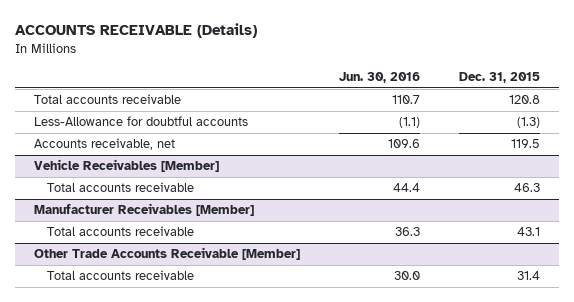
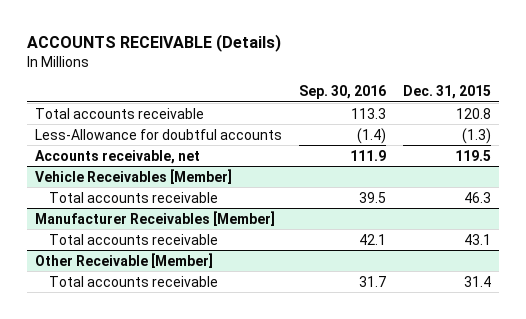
[338,72,420,84] Jun. 30, 2016 -> none
none -> [298,85,386,100] Sep. 30, 2016
[34,247,301,261] Other Trade Accounts Receivable [Member] -> [35,252,214,268] Other Receivable [Member]

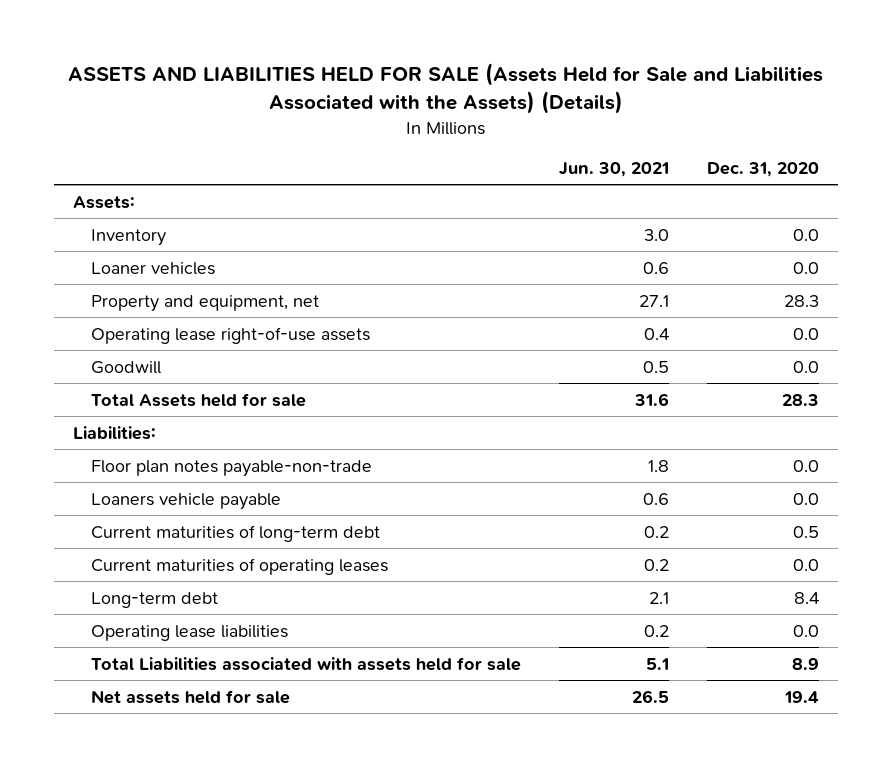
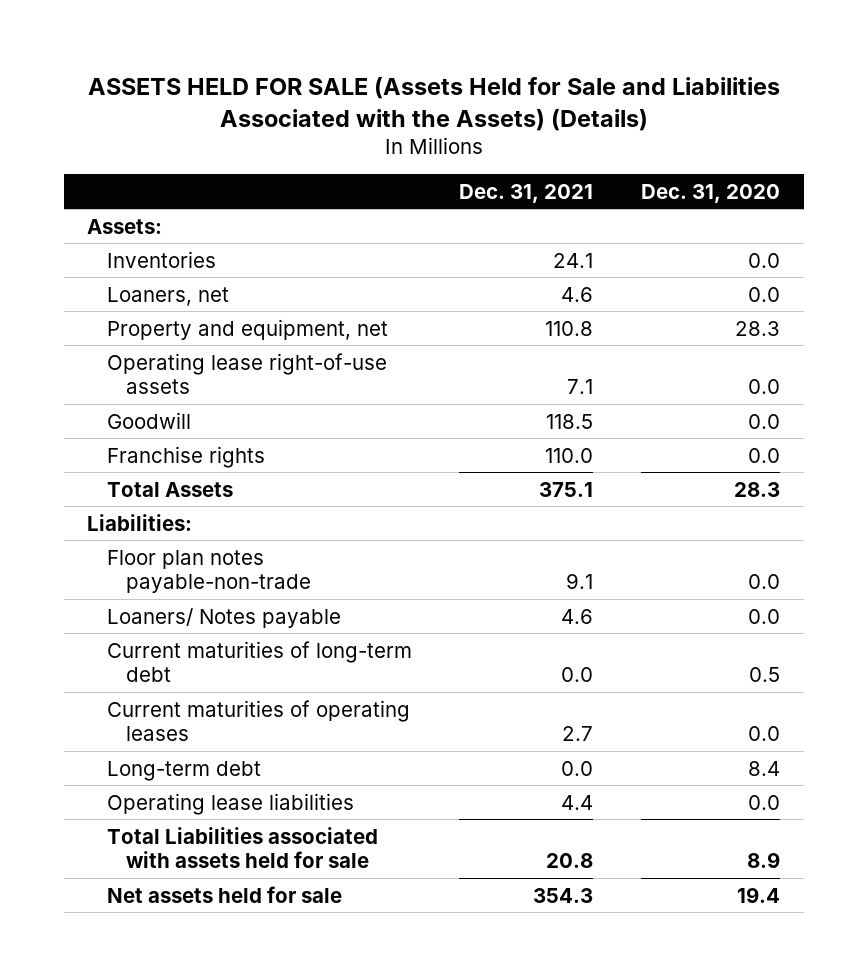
[68,63,824,115] ASSETS AND LIABILITIES HELD FOR SALE (Assets Held for Sale and Liabilities Associated with the Assets) (Details) -> [87,77,780,131] ASSETS HELD FOR SALE (Assets Held for Sale and Liabilities Associated with the Assets) (Details)
[559,161,670,177] Jun. 30, 2021 -> none
none -> [459,183,594,203] Dec. 31, 2021
[90,228,166,246] Inventory -> [106,250,216,268] Inventories
[90,261,215,275] Loaner vehicles -> [106,286,229,306] Loaners, net
none -> [106,445,265,468] Franchise rights
[90,392,306,407] Total Assets held for sale -> [106,481,233,497] Total Assets
[90,492,281,510] Loaners vehicle payable -> [106,607,341,628] Loaners/ Notes payable

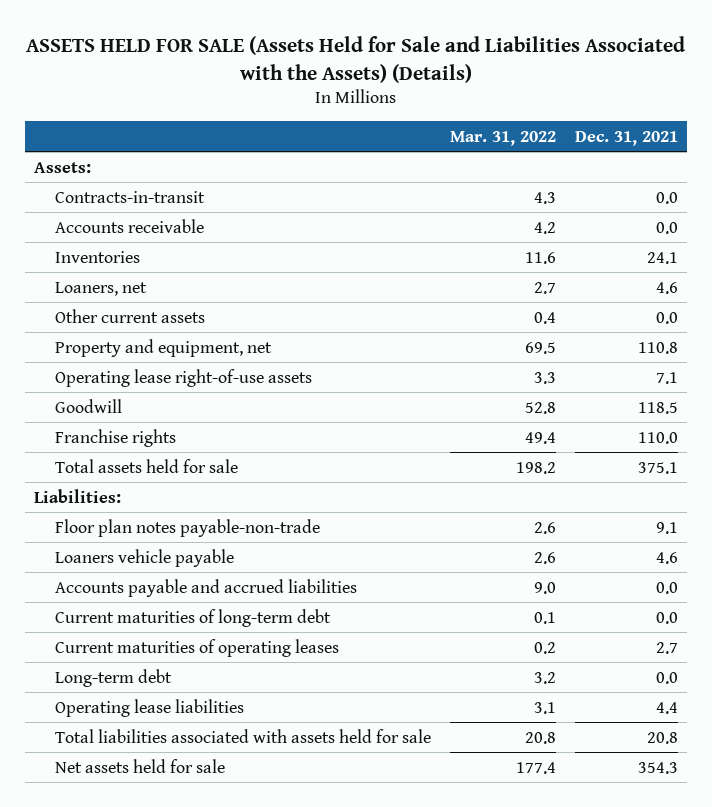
[641,183,781,203] Dec. 31, 2020 -> none
none -> [449,130,556,146] Mar. 31, 2022
none -> [54,190,205,203] Contracts-in-transit
none -> [54,218,204,233] Accounts receivable
none -> [54,308,205,323] Other current assets
[106,481,233,497] Total Assets -> [54,458,238,473] Total assets held for sale
[106,607,341,628] Loaners/ Notes payable -> [54,548,234,567] Loaners vehicle payable
none -> [54,578,357,597] Accounts payable and accrued liabilities
[106,826,378,869] Total Liabilities associated with assets held for sale -> [54,728,431,743] Total liabilities associated with assets held for sale

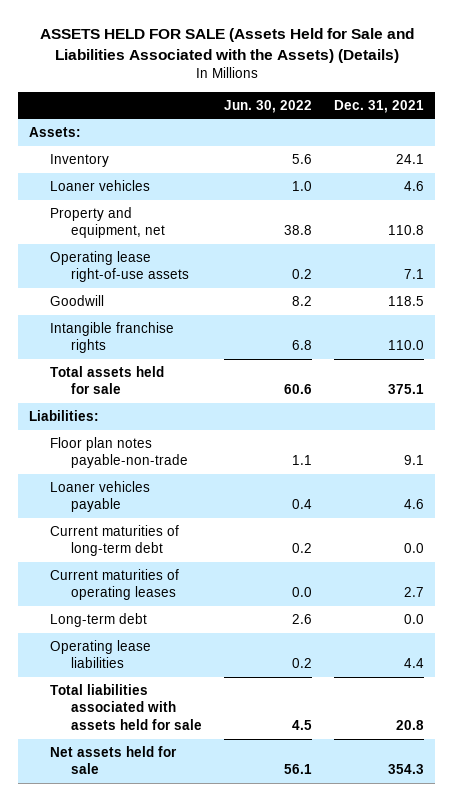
[449,130,556,146] Mar. 31, 2022 -> none
none -> [223,99,312,113] Jun. 30, 2022
[54,190,205,203] Contracts-in-transit -> none
[54,218,204,233] Accounts receivable -> none
[54,308,205,323] Other current assets -> none
[54,250,140,263] Inventories -> [49,153,109,167] Inventory
[54,281,147,296] Loaners, net -> [49,179,150,191] Loaner vehicles
[54,428,176,447] Franchise rights -> [49,321,174,354] Intangible franchise rights
[54,578,357,597] Accounts payable and accrued liabilities -> none
[54,548,234,567] Loaners vehicle payable -> [49,480,150,513] Loaner vehicles payable

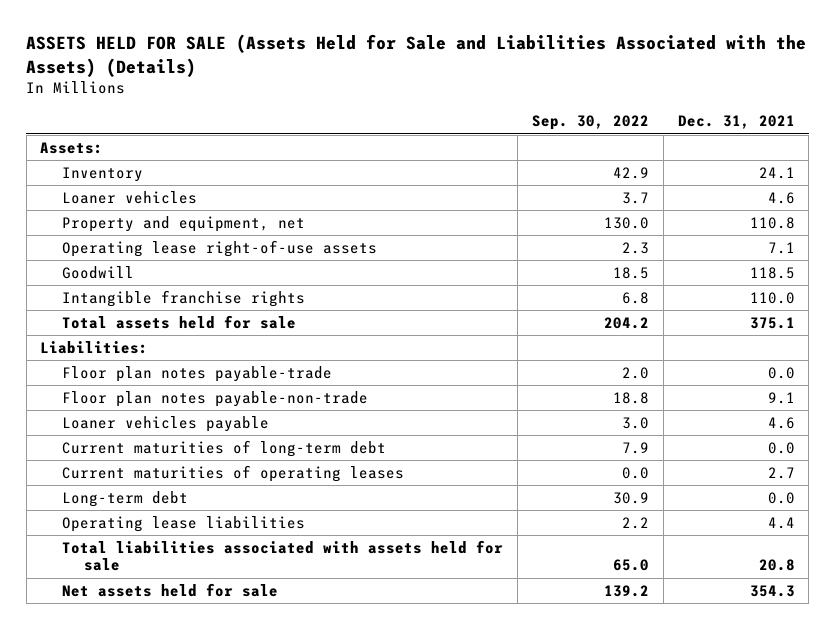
[223,99,312,113] Jun. 30, 2022 -> none
none -> [531,115,649,131] Sep. 30, 2022
none -> [62,365,333,382] Floor plan notes payable-trade

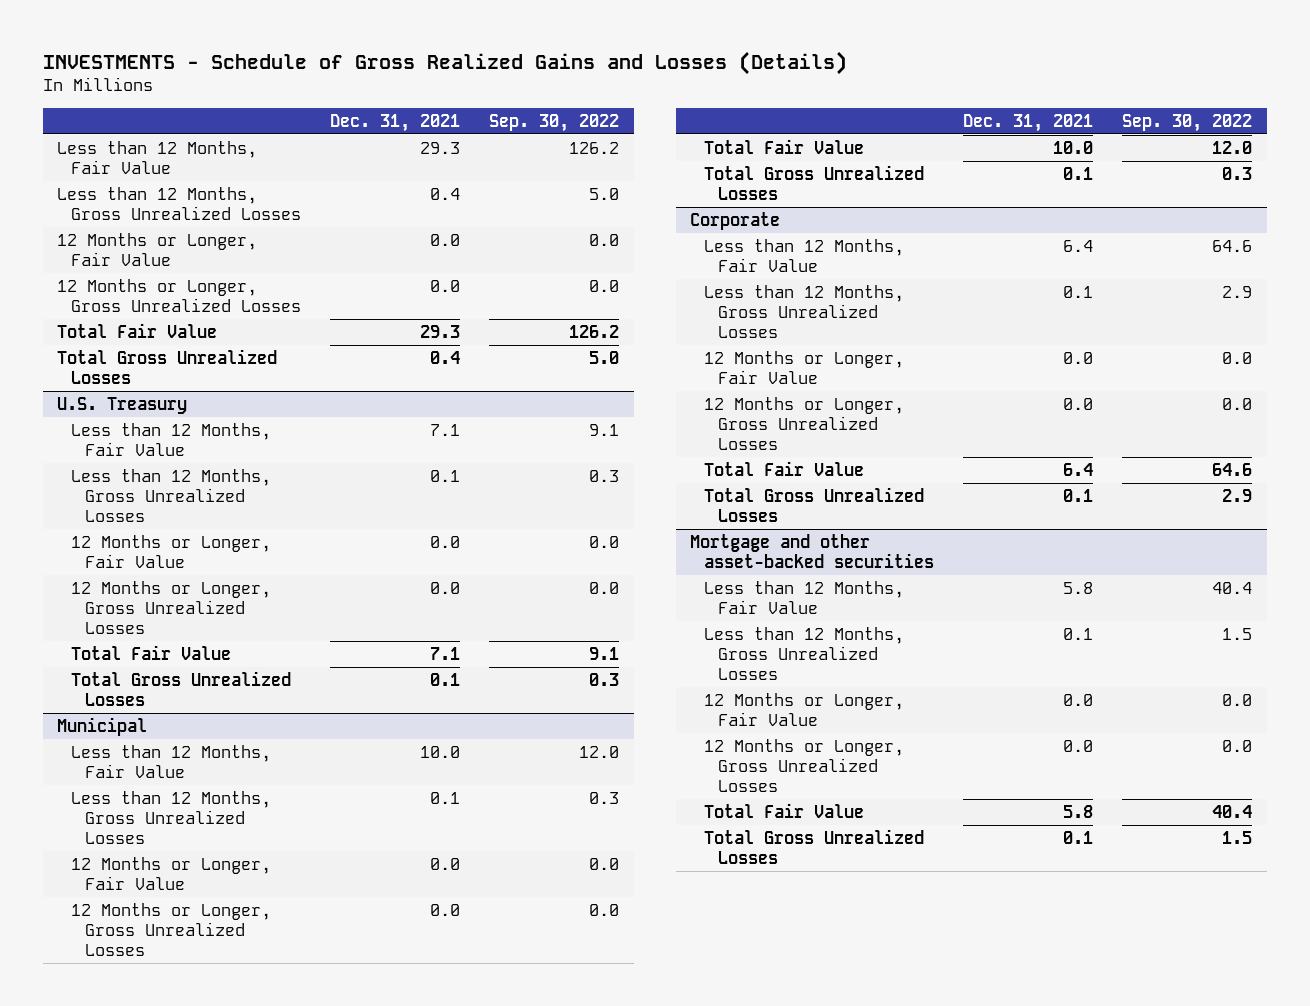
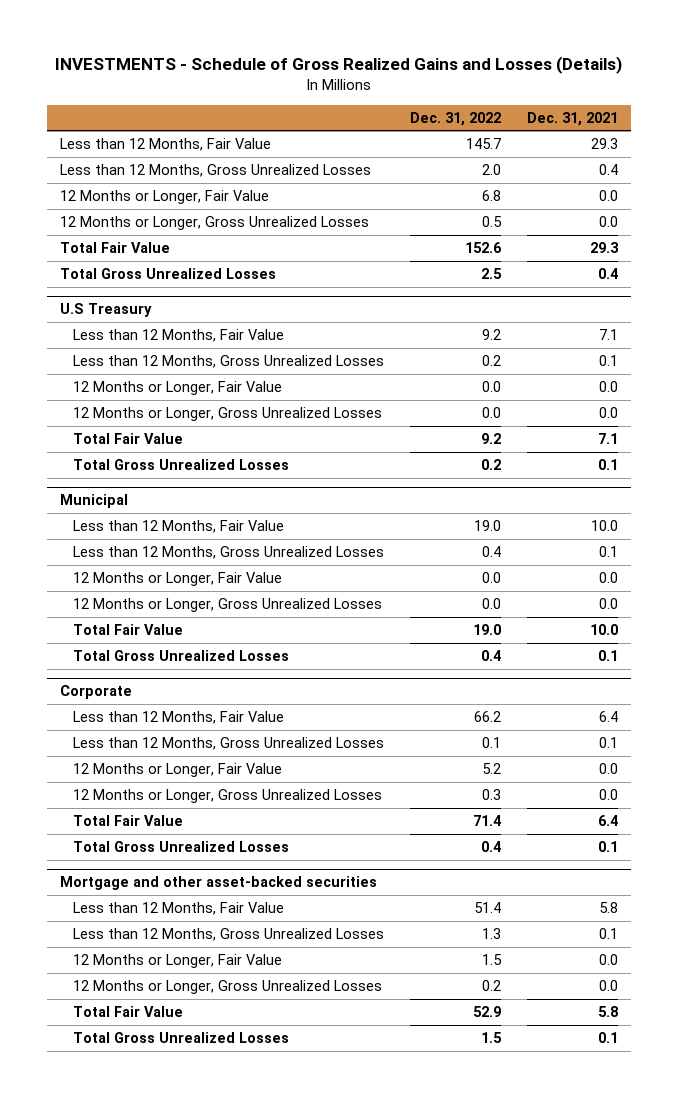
[489,113,620,132] Sep. 30, 2022 -> none
none -> [409,111,501,126] Dec. 31, 2022
[57,396,188,414] U.S. Treasury -> [60,303,153,318] U.S Treasury

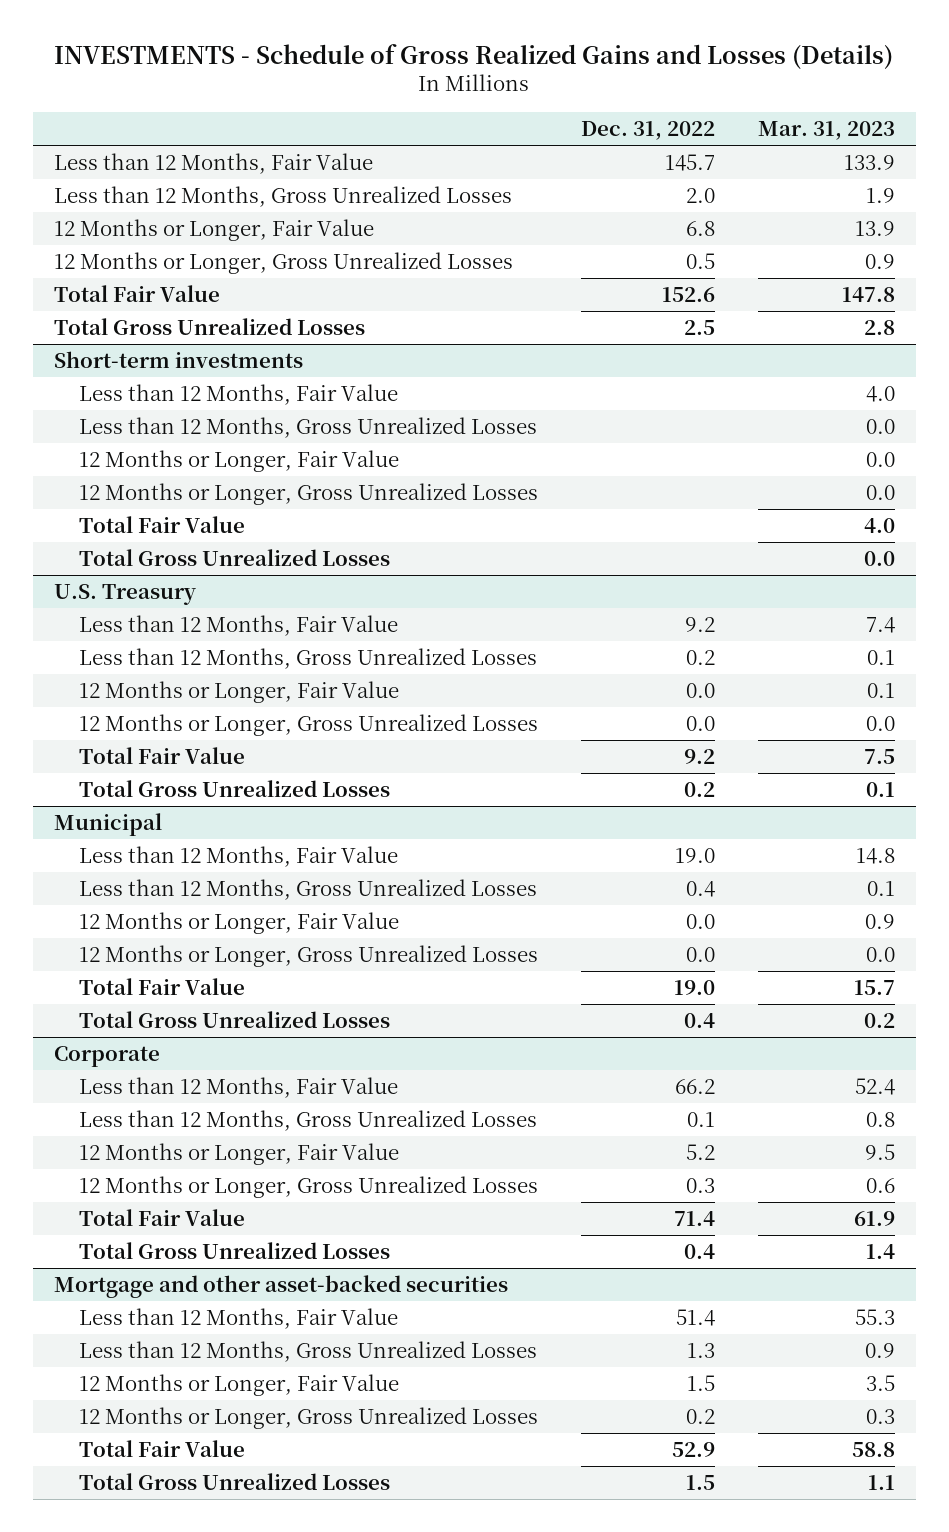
[526,111,618,126] Dec. 31, 2021 -> none
none -> [757,120,895,140] Mar. 31, 2023
none -> [54,351,304,369] Short-term investments
none -> [78,384,398,406] Less than 12 Months, Fair Value
none -> [78,417,537,439] Less than 12 Months, Gross Unrealized Losses
none -> [78,450,399,473] 12 Months or Longer, Fair Value
none -> [78,483,538,506] 12 Months or Longer, Gross Unrealized Losses
none -> [78,516,245,534] Total Fair Value
none -> [78,549,390,567] Total Gross Unrealized Losses
[60,303,153,318] U.S Treasury -> [54,584,197,606] U.S. Treasury

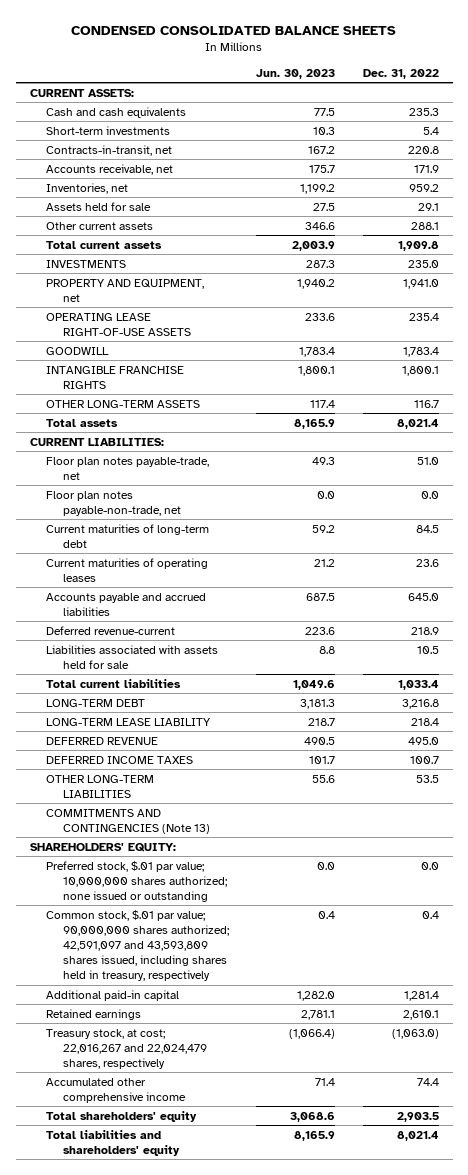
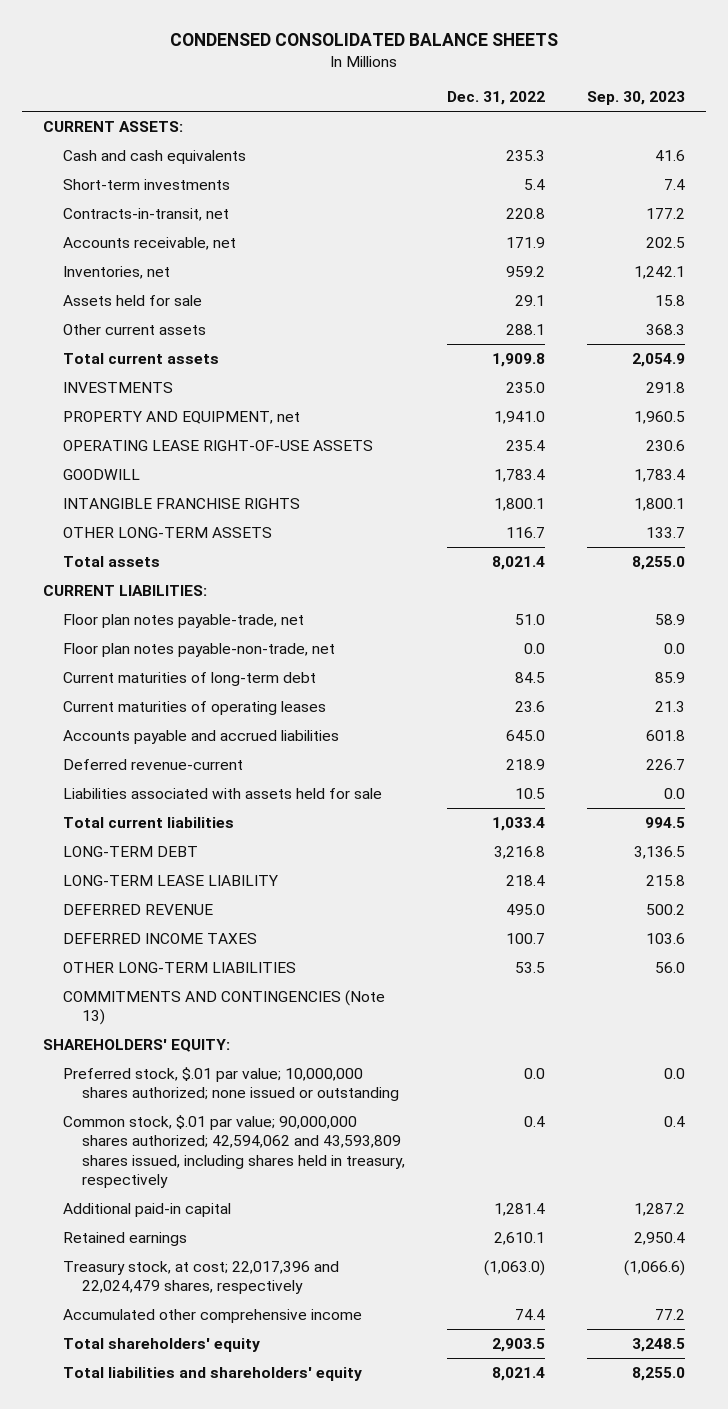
[256,68,336,79] Jun. 30, 2023 -> none
none -> [587,91,686,106] Sep. 30, 2023
[46,909,229,982] Common stock, $.01 par value; 90,000,000 shares authorized; 42,591,097 and 43,593,809 shares issued, including shares held in treasury, respectively -> [62,1114,405,1188] Common stock, $.01 par value; 90,000,000 shares authorized; 42,594,062 and 43,593,809 shares issued, including shares held in treasury, respectively
[46,1028,207,1069] Treasury stock, at cost; 22,016,267 and 22,024,479 shares, respectively -> [62,1260,339,1295] Treasury stock, at cost; 22,017,396 and 22,024,479 shares, respectively

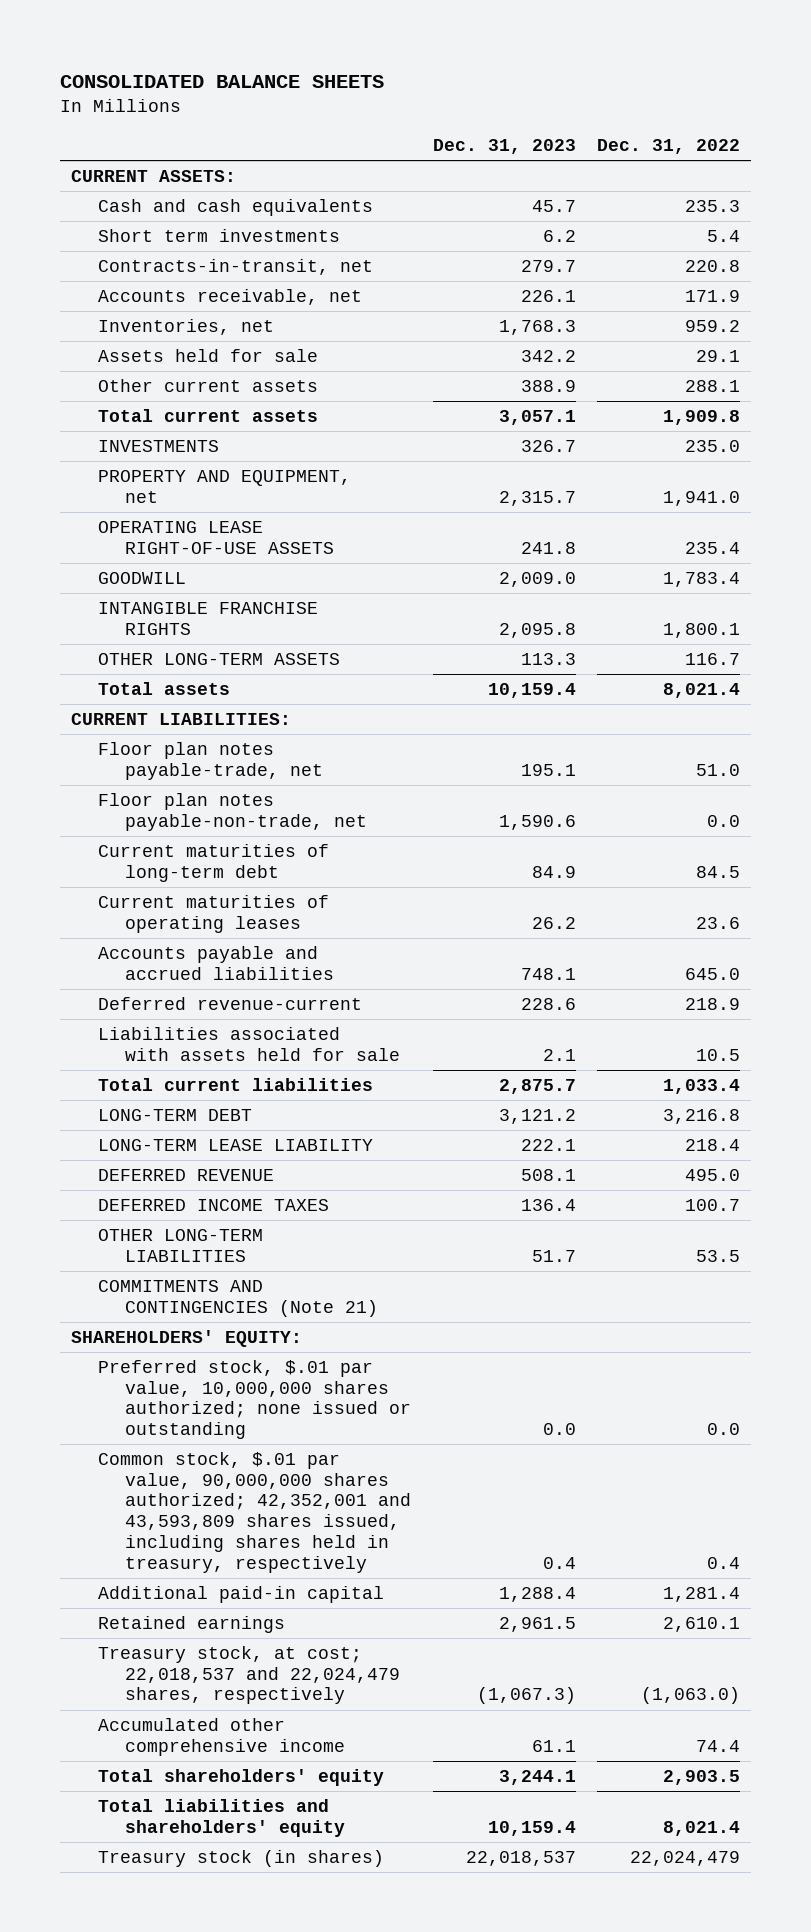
[170,33,559,47] CONDENSED CONSOLIDATED BALANCE SHEETS -> [59,74,384,88] CONSOLIDATED BALANCE SHEETS
[587,91,686,106] Sep. 30, 2023 -> none
none -> [432,138,576,154] Dec. 31, 2023
[62,178,230,190] Short-term investments -> [97,229,340,243] Short term investments
[62,989,385,1026] COMMITMENTS AND CONTINGENCIES (Note 13) -> [97,1280,379,1317] COMMITMENTS AND CONTINGENCIES (Note 21)
[62,1066,399,1102] Preferred stock, $.01 par value; 10,000,000 shares authorized; none issued or outstanding -> [97,1360,412,1440] Preferred stock, $.01 par value, 10,000,000 shares authorized; none issued or outstanding
[62,1114,405,1188] Common stock, $.01 par value; 90,000,000 shares authorized; 42,594,062 and 43,593,809 shares issued, including shares held in treasury, respectively -> [97,1452,412,1573] Common stock, $.01 par value, 90,000,000 shares authorized; 42,352,001 and 43,593,809 shares issued, including shares held in treasury, respectively
[62,1260,339,1295] Treasury stock, at cost; 22,017,396 and 22,024,479 shares, respectively -> [97,1646,401,1705] Treasury stock, at cost; 22,018,537 and 22,024,479 shares, respectively
none -> [97,1850,384,1868] Treasury stock (in shares)

